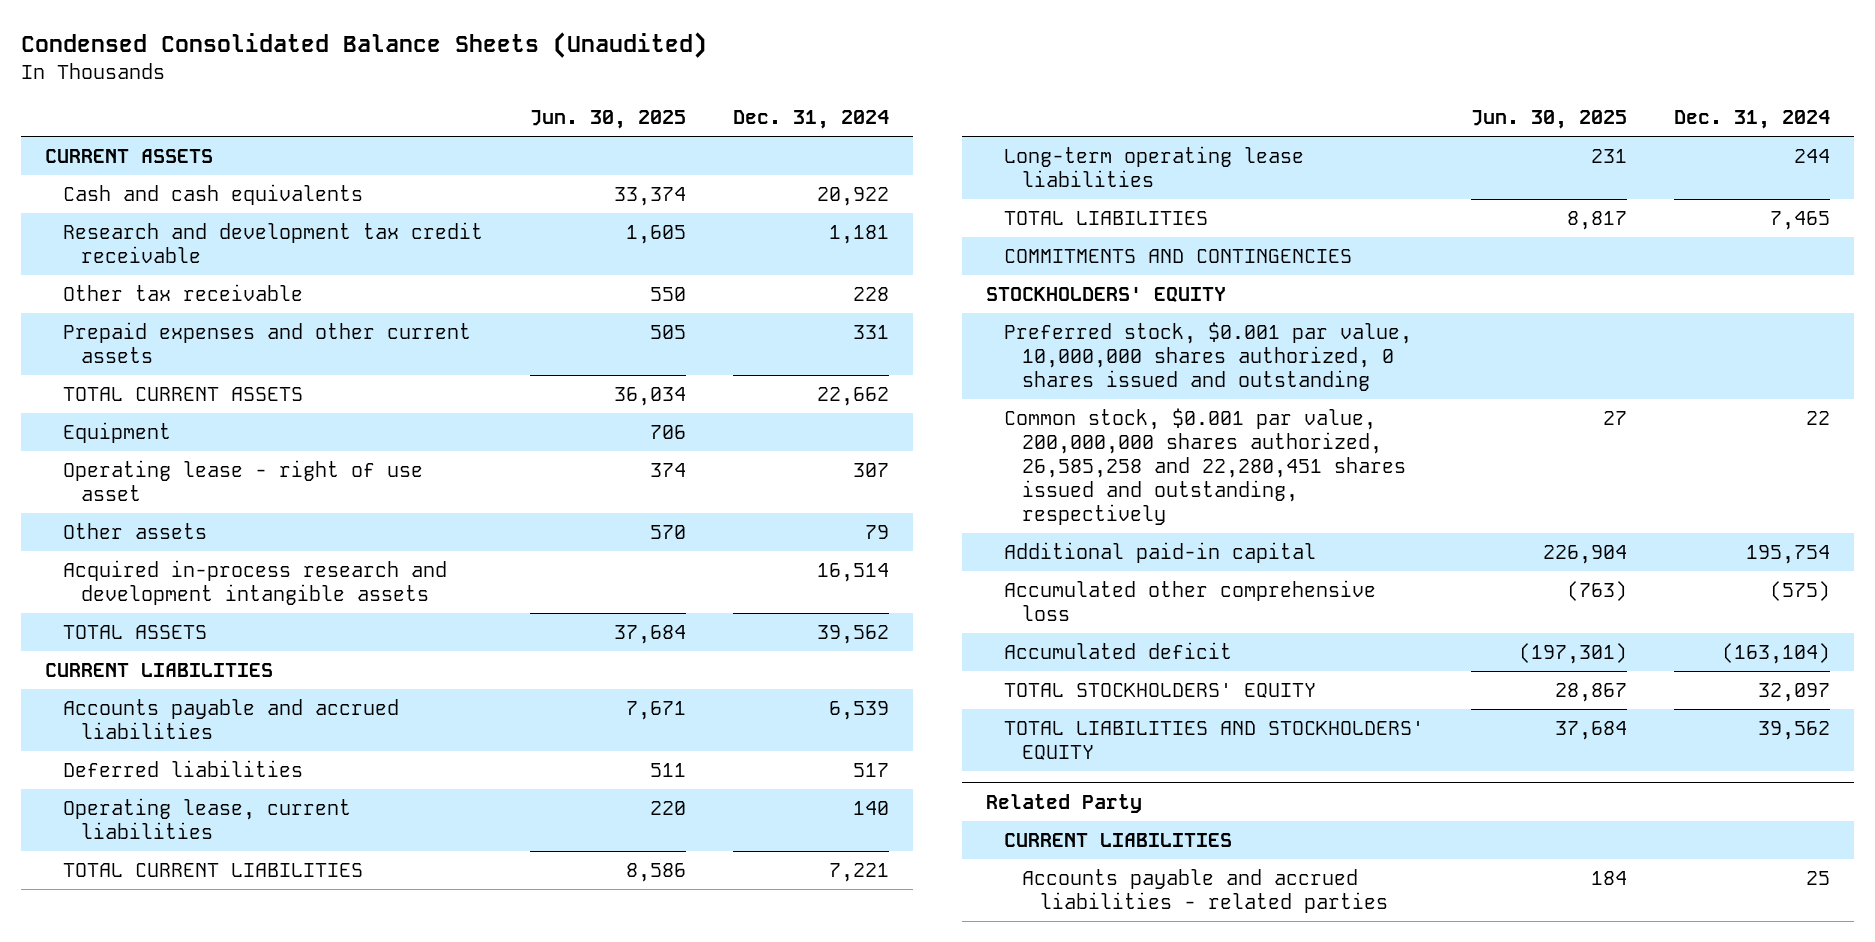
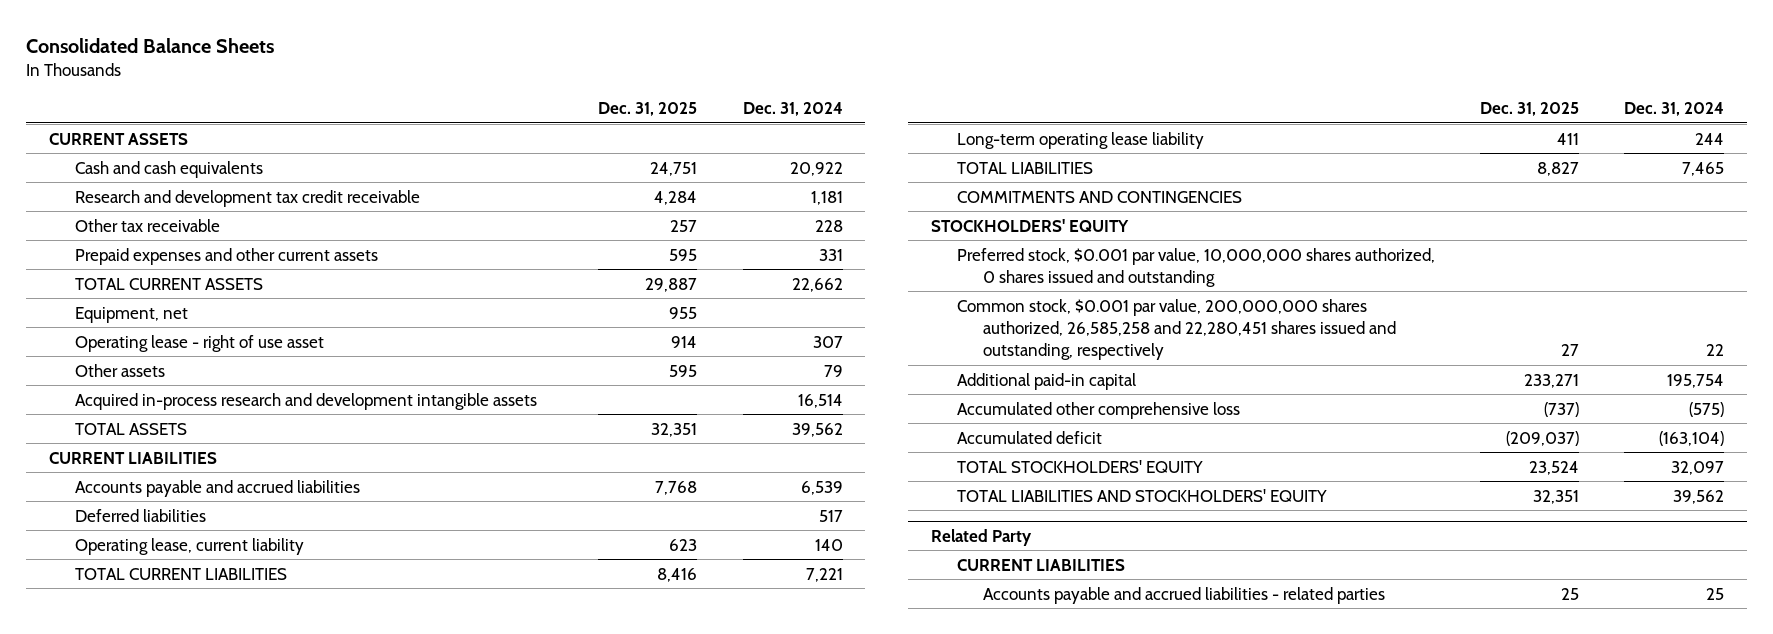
[21,32,708,59] Condensed Consolidated Balance Sheets (Unaudited) -> [26,38,275,54] Consolidated Balance Sheets
[530,110,687,130] Jun. 30, 2025 -> none
none -> [598,102,698,117] Dec. 31, 2025
[63,421,172,443] Equipment -> [74,306,188,323] Equipment, net
[63,797,352,839] Operating lease, current liabilities -> [74,537,304,555] Operating lease, current liability
[1003,145,1304,187] Long-term operating lease liabilities -> [956,131,1204,149] Long-term operating lease liability

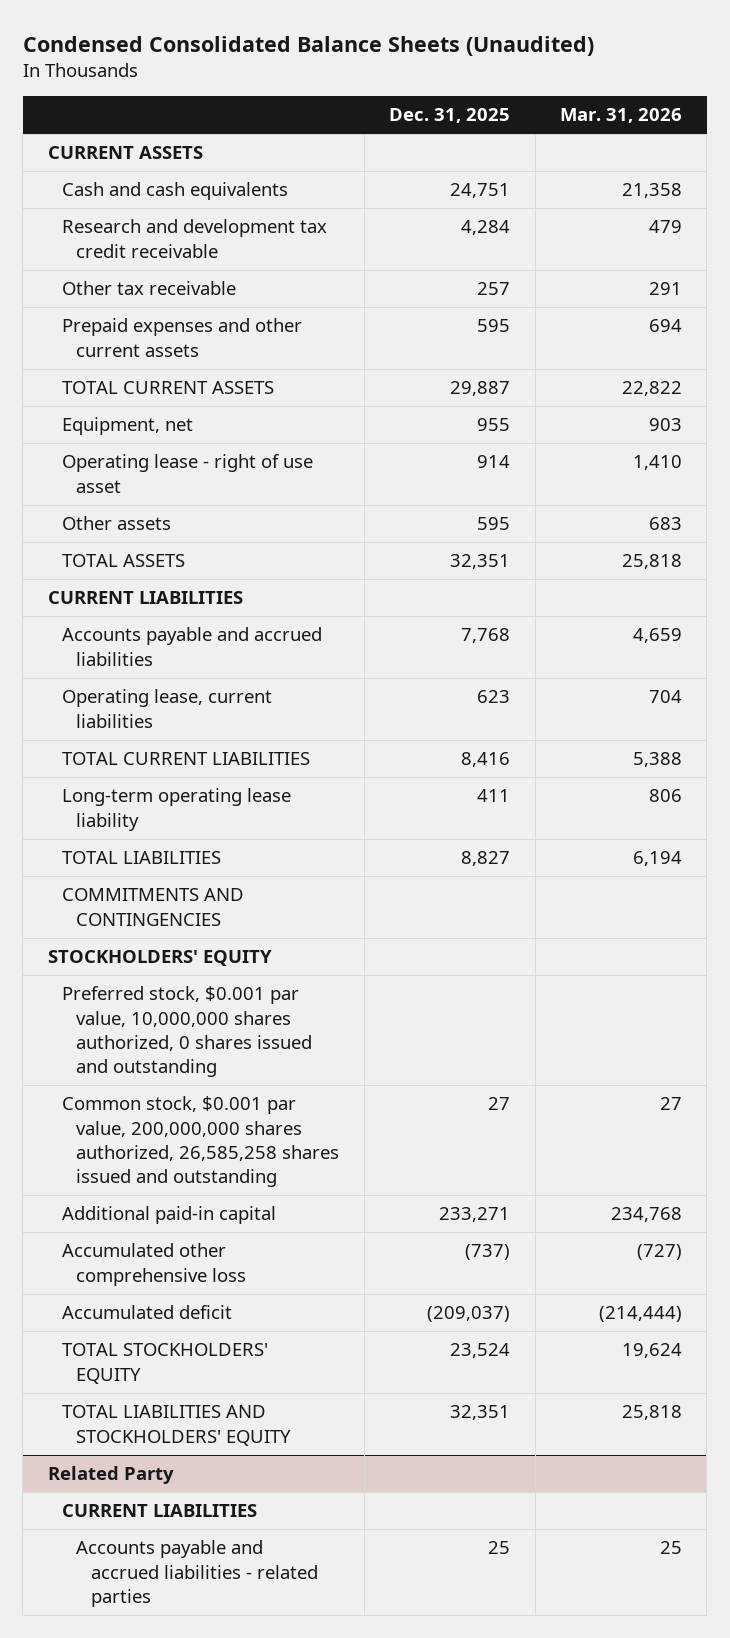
[26,38,275,54] Consolidated Balance Sheets -> [22,35,594,56] Condensed Consolidated Balance Sheets (Unaudited)
[742,102,843,117] Dec. 31, 2024 -> none
none -> [559,108,682,124] Mar. 31, 2026
[74,392,537,410] Acquired in-process research and development intangible assets -> none
[74,508,206,522] Deferred liabilities -> none
[74,537,304,555] Operating lease, current liability -> [62,689,273,728] Operating lease, current liabilities
[956,298,1396,361] Common stock, $0.001 par value, 200,000,000 shares authorized, 26,585,258 and 22,280,451 shares issued and outstanding, respectively -> [62,1096,340,1187] Common stock, $0.001 par value, 200,000,000 shares authorized, 26,585,258 shares issued and outstanding

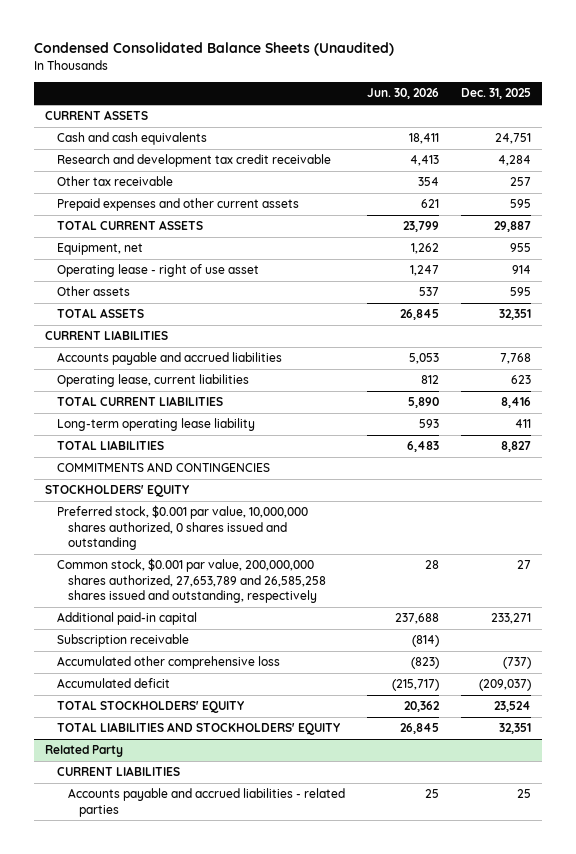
[559,108,682,124] Mar. 31, 2026 -> none
none -> [366,88,439,100] Jun. 30, 2026
[62,1096,340,1187] Common stock, $0.001 par value, 200,000,000 shares authorized, 26,585,258 shares issued and outstanding -> [56,558,326,603] Common stock, $0.001 par value, 200,000,000 shares authorized, 27,653,789 and 26,585,258 shares issued and outstanding, respectively
none -> [56,634,189,648] Subscription receivable

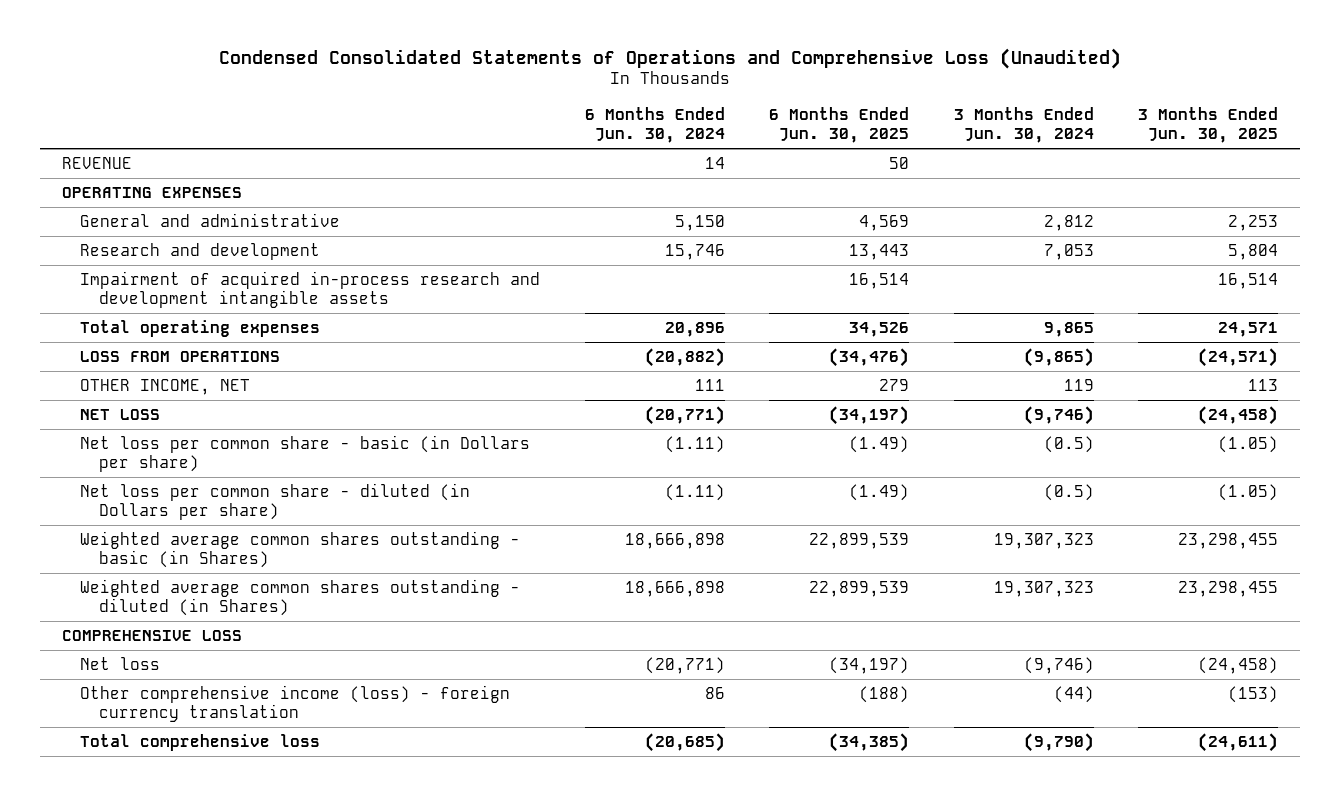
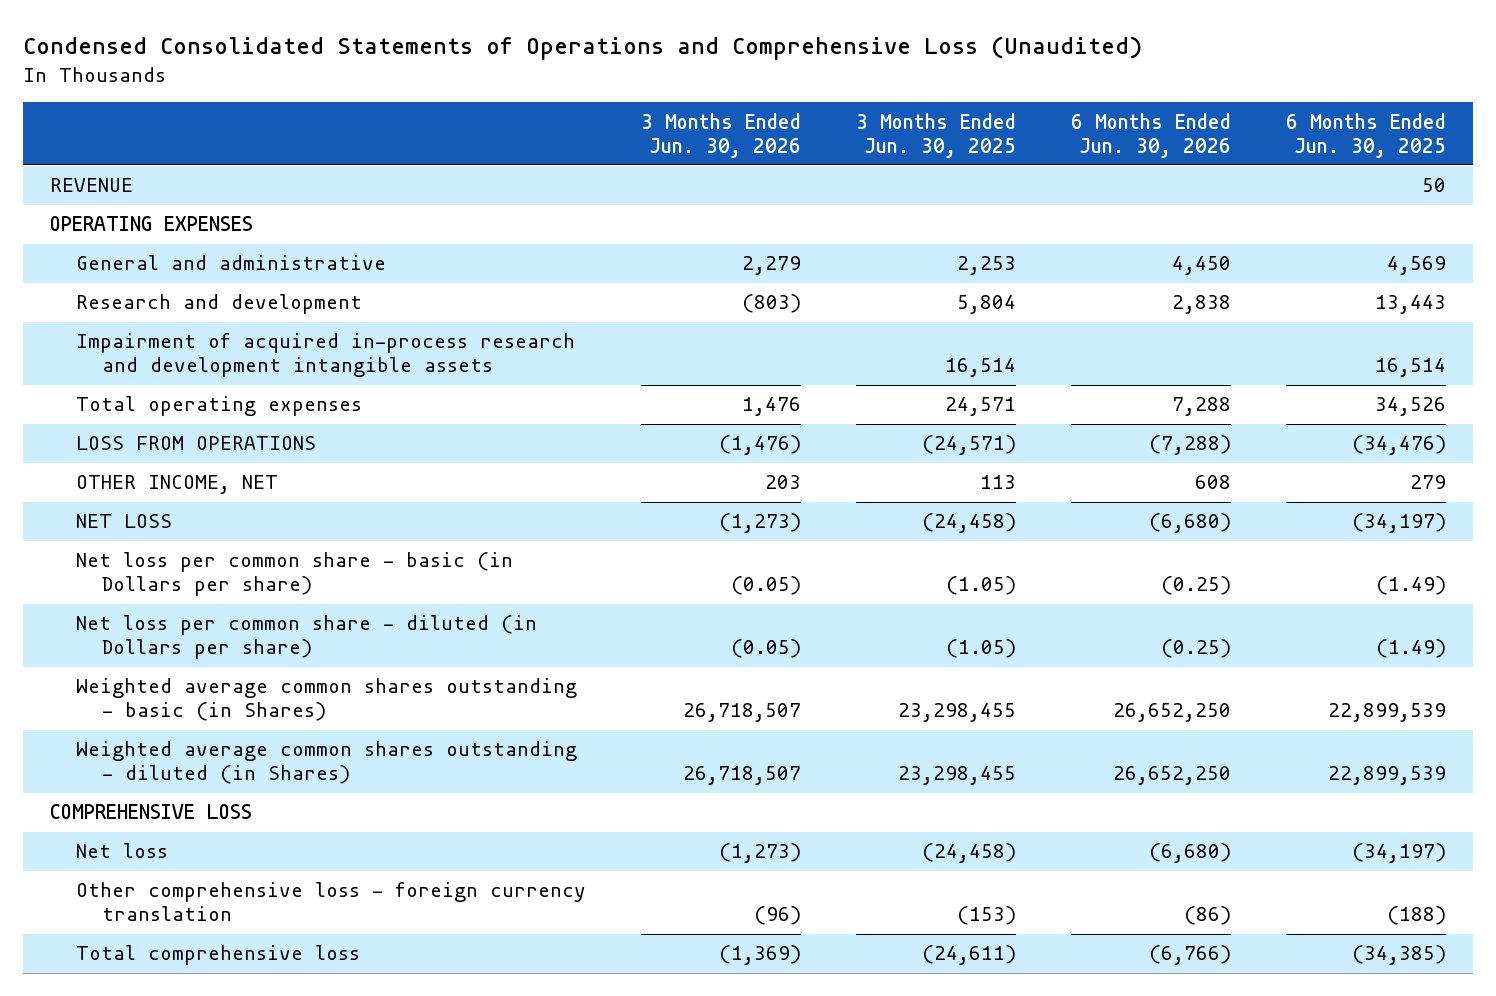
[584,106,725,144] 6 Months Ended Jun. 30, 2024 -> none
[953,106,1094,144] 3 Months Ended Jun. 30, 2024 -> none
none -> [641,112,802,158] 3 Months Ended Jun. 30, 2026
none -> [1070,112,1231,158] 6 Months Ended Jun. 30, 2026
[80,684,511,723] Other comprehensive income (loss) - foreign currency translation -> [76,882,587,922] Other comprehensive loss - foreign currency translation

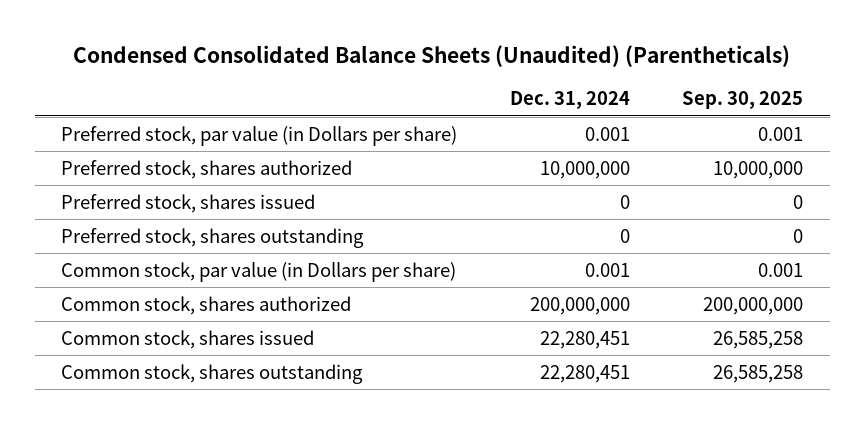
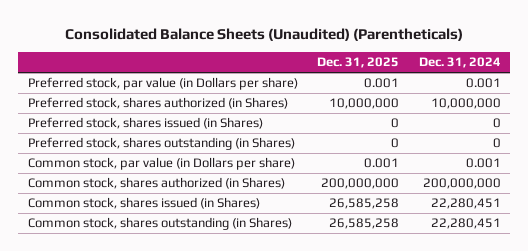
[73,45,791,68] Condensed Consolidated Balance Sheets (Unaudited) (Parentheticals) -> [65,27,464,41] Consolidated Balance Sheets (Unaudited) (Parentheticals)
[682,91,804,110] Sep. 30, 2025 -> none
none -> [317,57,400,69] Dec. 31, 2025
[61,159,353,179] Preferred stock, shares authorized -> [27,97,288,110] Preferred stock, shares authorized (in Shares)
[61,193,316,213] Preferred stock, shares issued -> [27,117,263,130] Preferred stock, shares issued (in Shares)
[61,227,365,248] Preferred stock, shares outstanding -> [27,137,295,151] Preferred stock, shares outstanding (in Shares)
[61,295,352,315] Common stock, shares authorized -> [27,177,285,190] Common stock, shares authorized (in Shares)
[61,329,315,349] Common stock, shares issued -> [27,197,260,210] Common stock, shares issued (in Shares)
[61,363,364,384] Common stock, shares outstanding -> [27,217,292,231] Common stock, shares outstanding (in Shares)

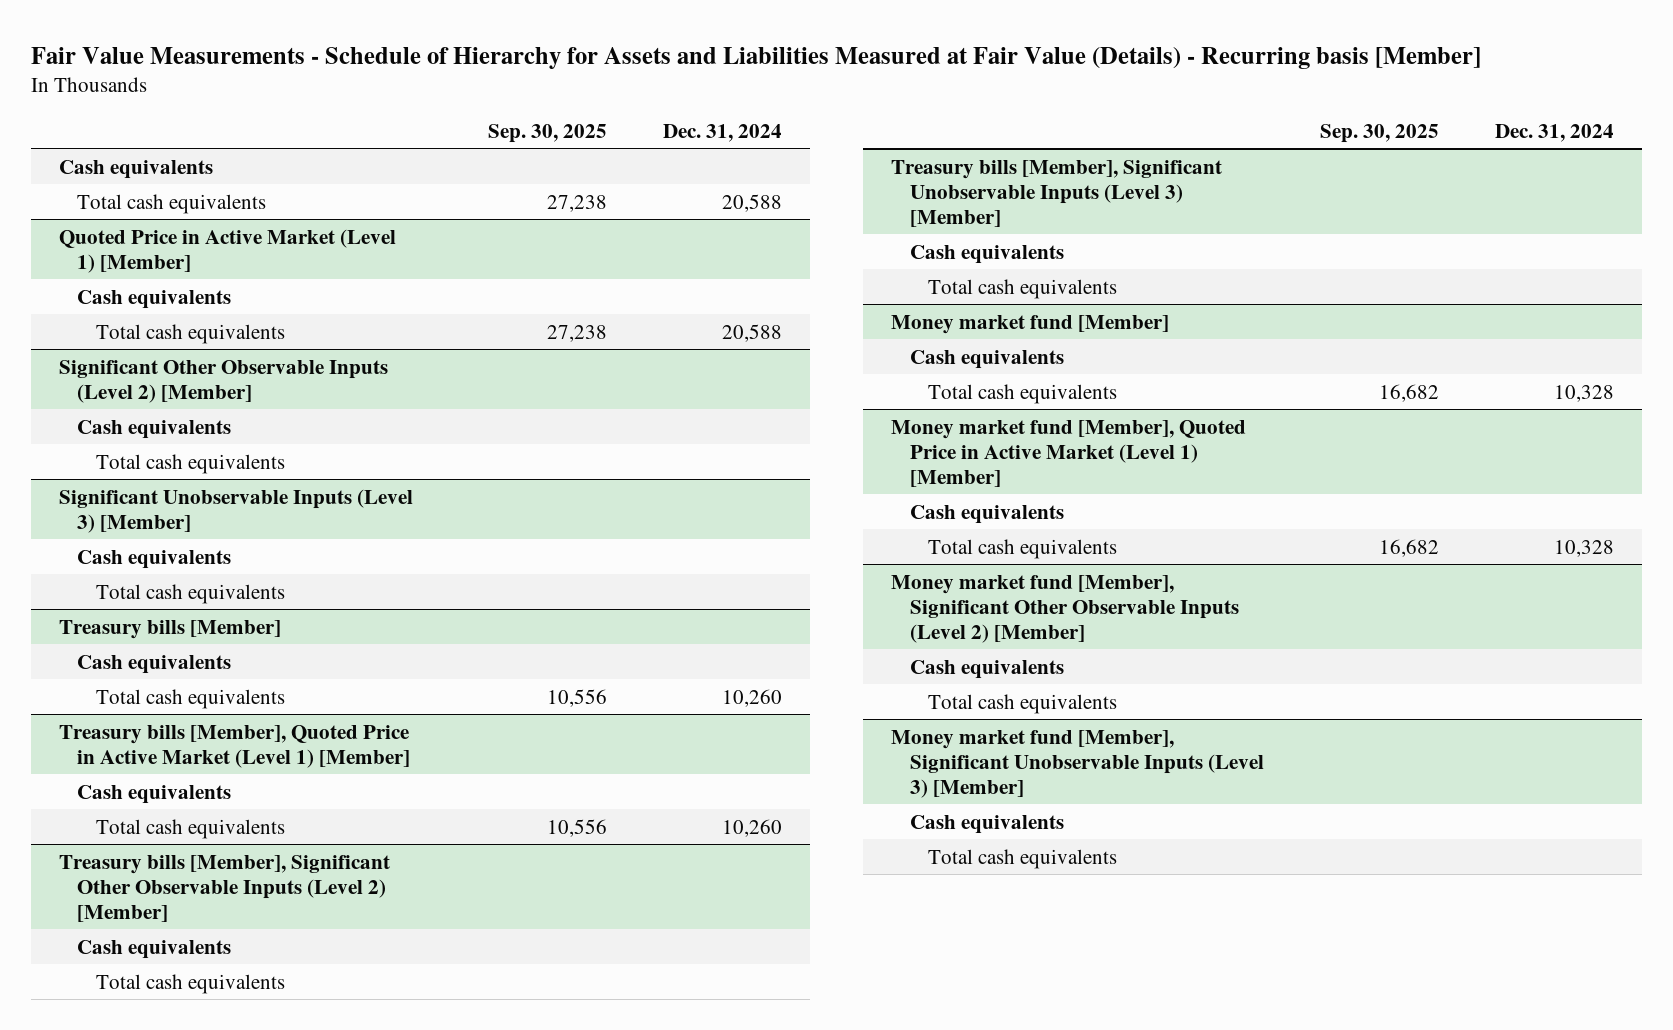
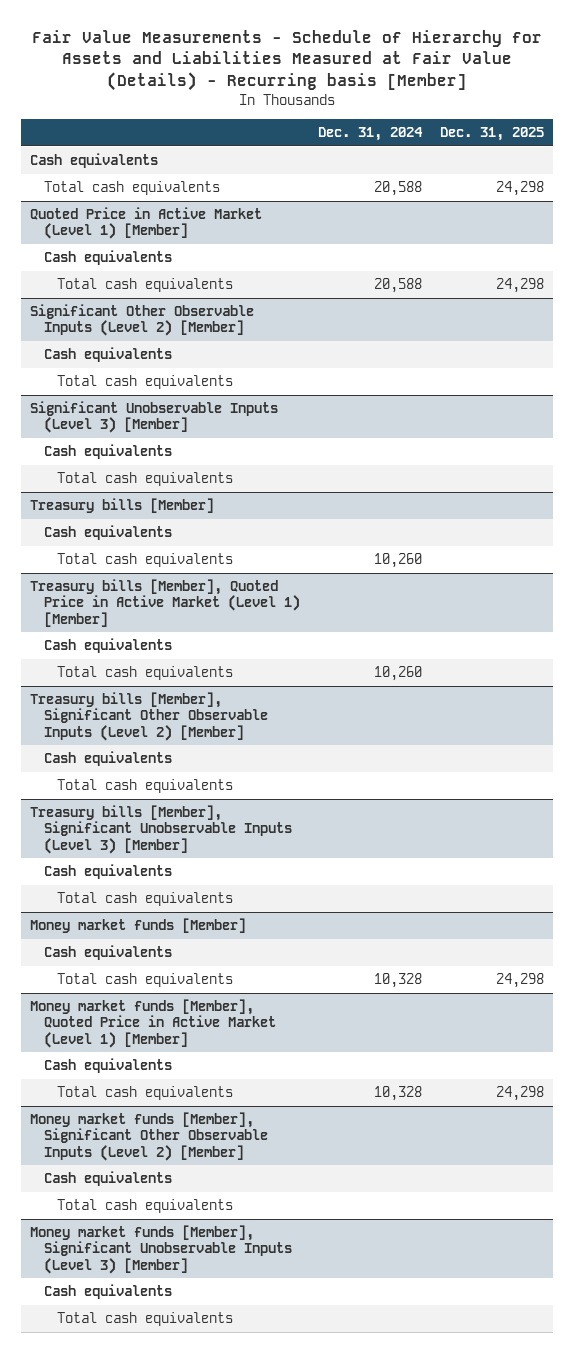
[487,123,607,143] Sep. 30, 2025 -> none
none -> [440,126,545,141] Dec. 31, 2025
[891,314,1170,334] Money market fund [Member] -> [30,918,247,934] Money market funds [Member]
[891,419,1247,487] Money market fund [Member], Quoted Price in Active Market (Level 1) [Member] -> [30,999,276,1048] Money market funds [Member], Quoted Price in Active Market (Level 1) [Member]
[891,574,1239,643] Money market fund [Member], Significant Other Observable Inputs (Level 2) [Member] -> [30,1112,268,1161] Money market funds [Member], Significant Other Observable Inputs (Level 2) [Member]
[891,729,1264,798] Money market fund [Member], Significant Unobservable Inputs (Level 3) [Member] -> [30,1225,292,1274] Money market funds [Member], Significant Unobservable Inputs (Level 3) [Member]

